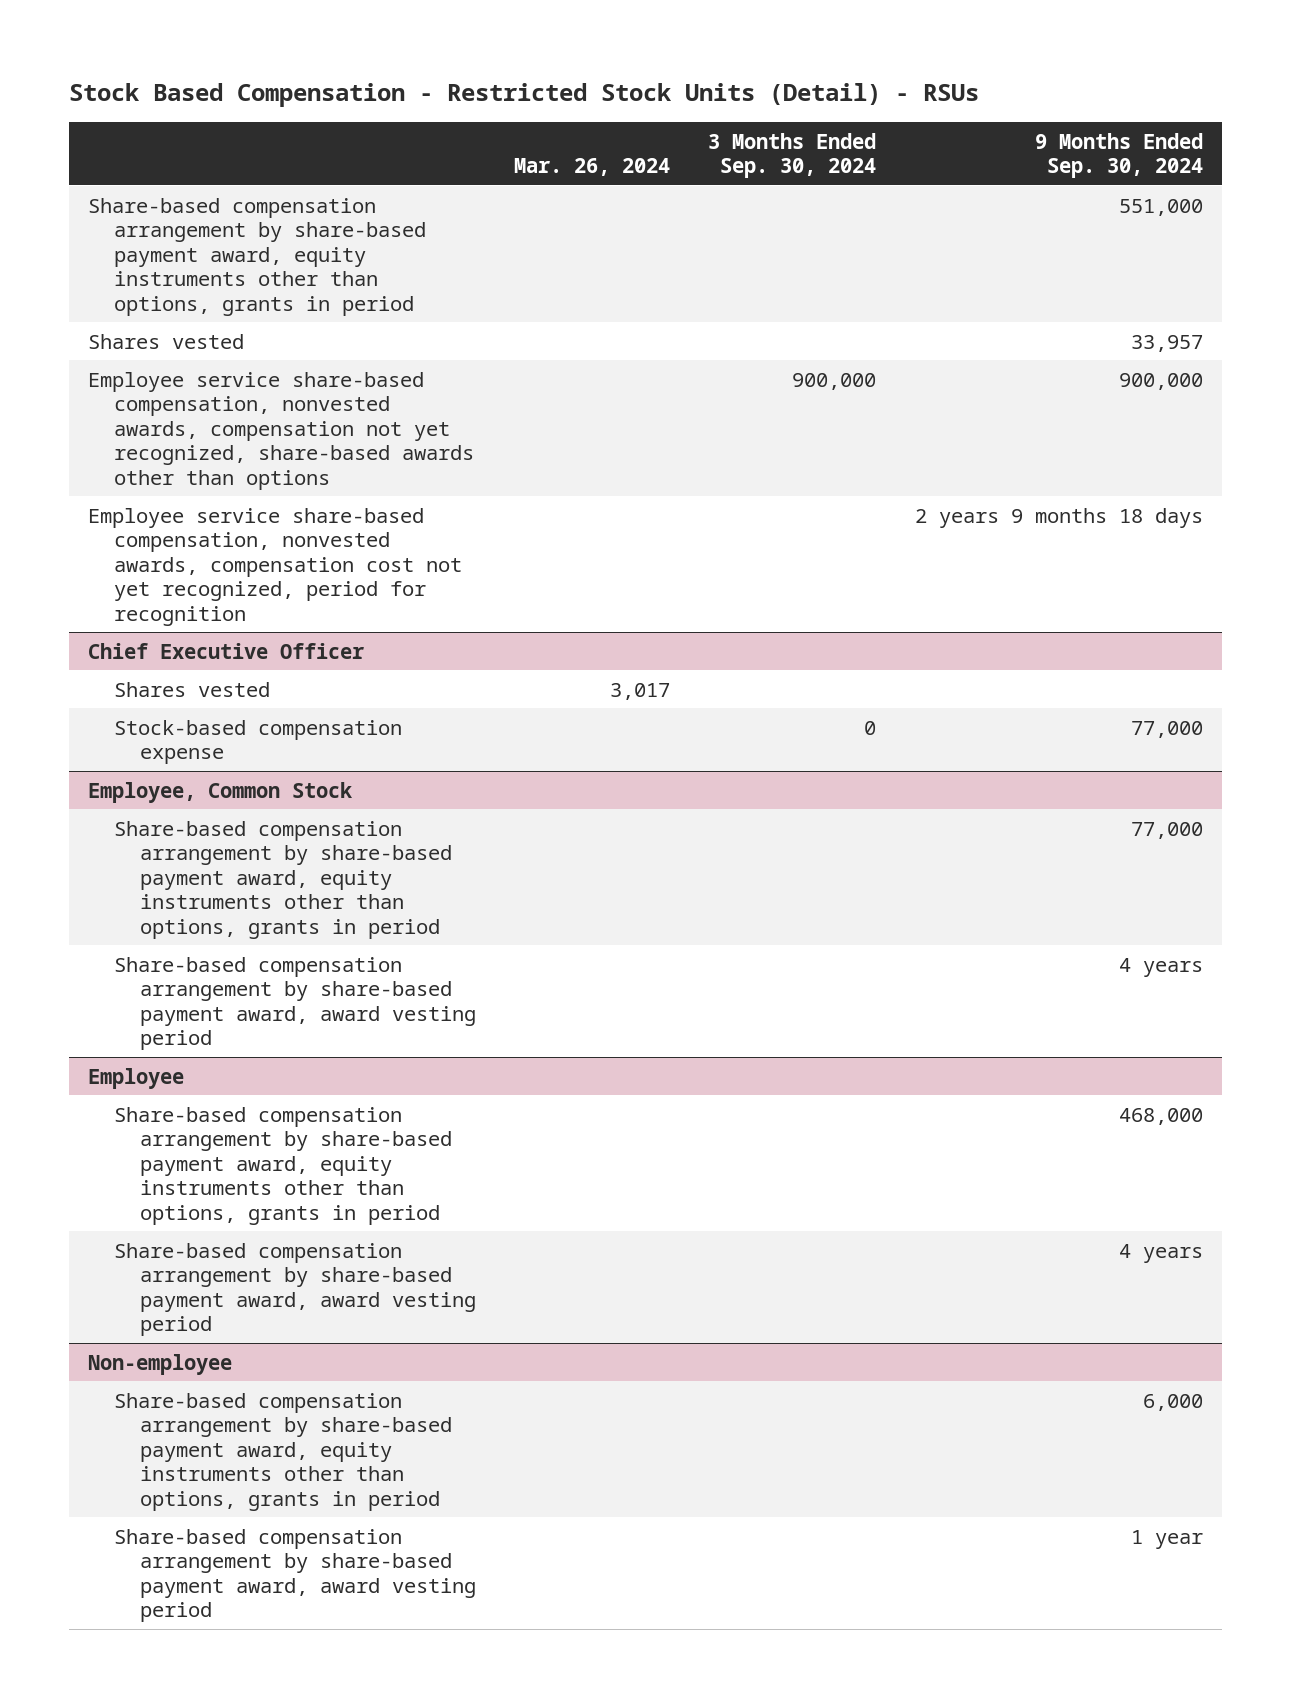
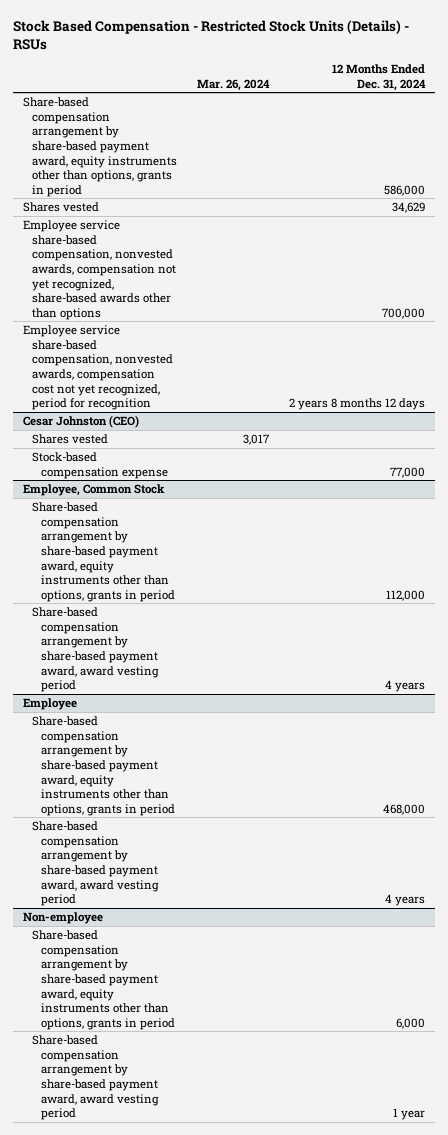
[69,83,980,108] Stock Based Compensation - Restricted Stock Units (Detail) - RSUs -> [12,19,409,50] Stock Based Compensation - Restricted Stock Units (Details) - RSUs
[708,132,877,179] 3 Months Ended Sep. 30, 2024 -> none
[1034,132,1203,179] 9 Months Ended Sep. 30, 2024 -> none
none -> [331,64,426,91] 12 Months Ended Dec. 31, 2024
[88,642,365,659] Chief Executive Officer -> [22,414,139,428] Cesar Johnston (CEO)

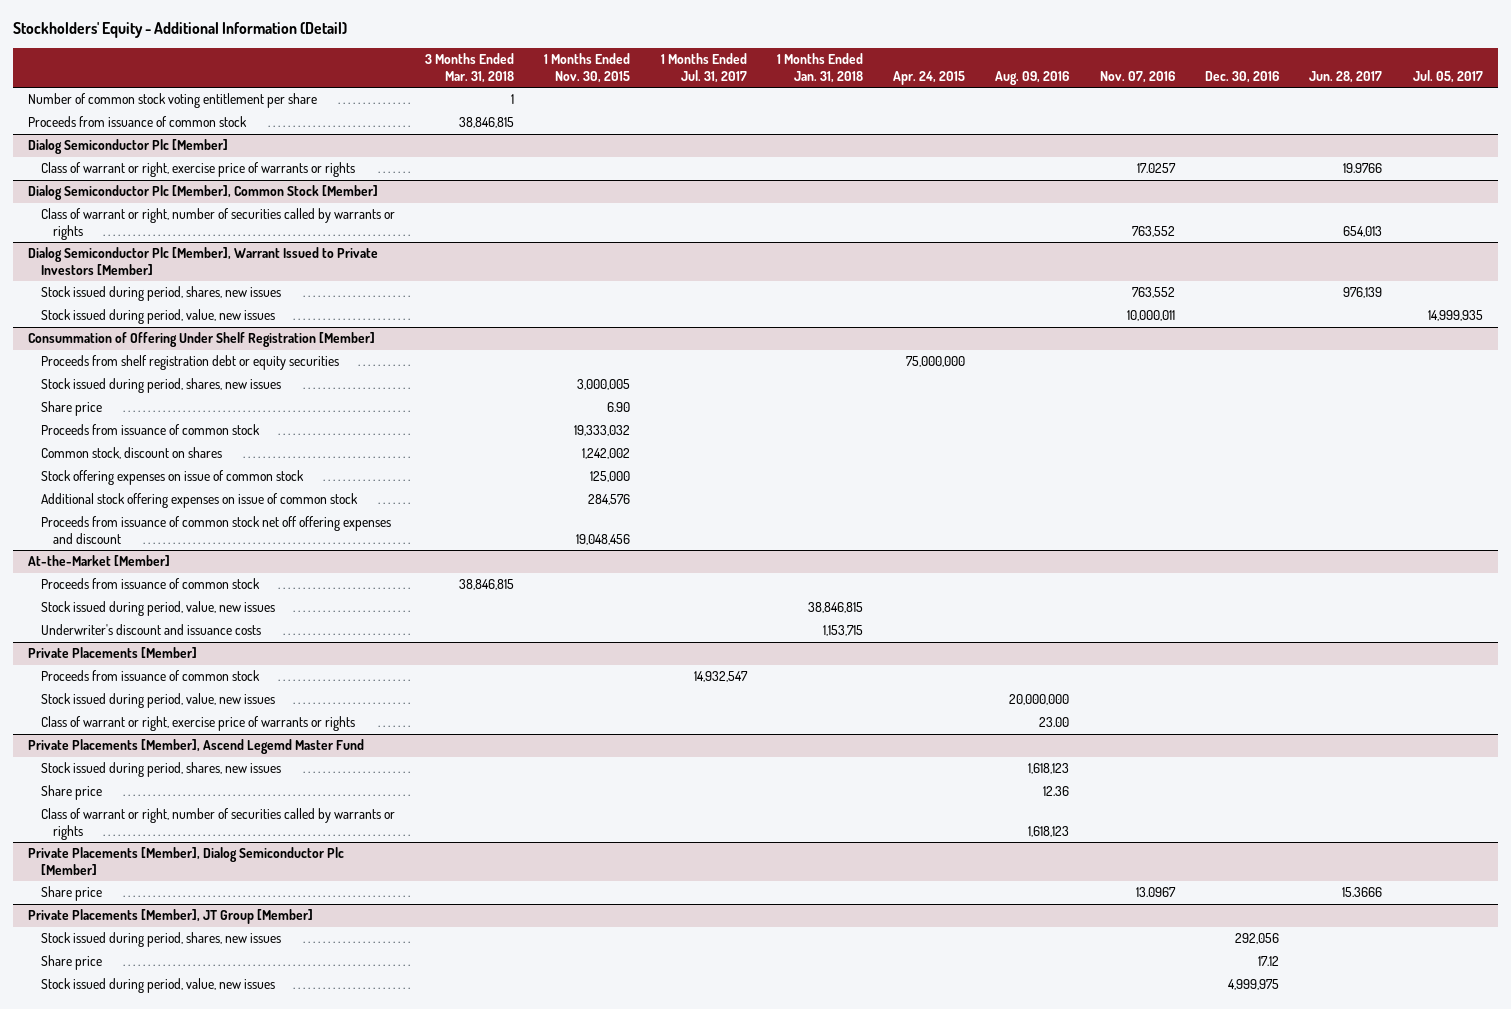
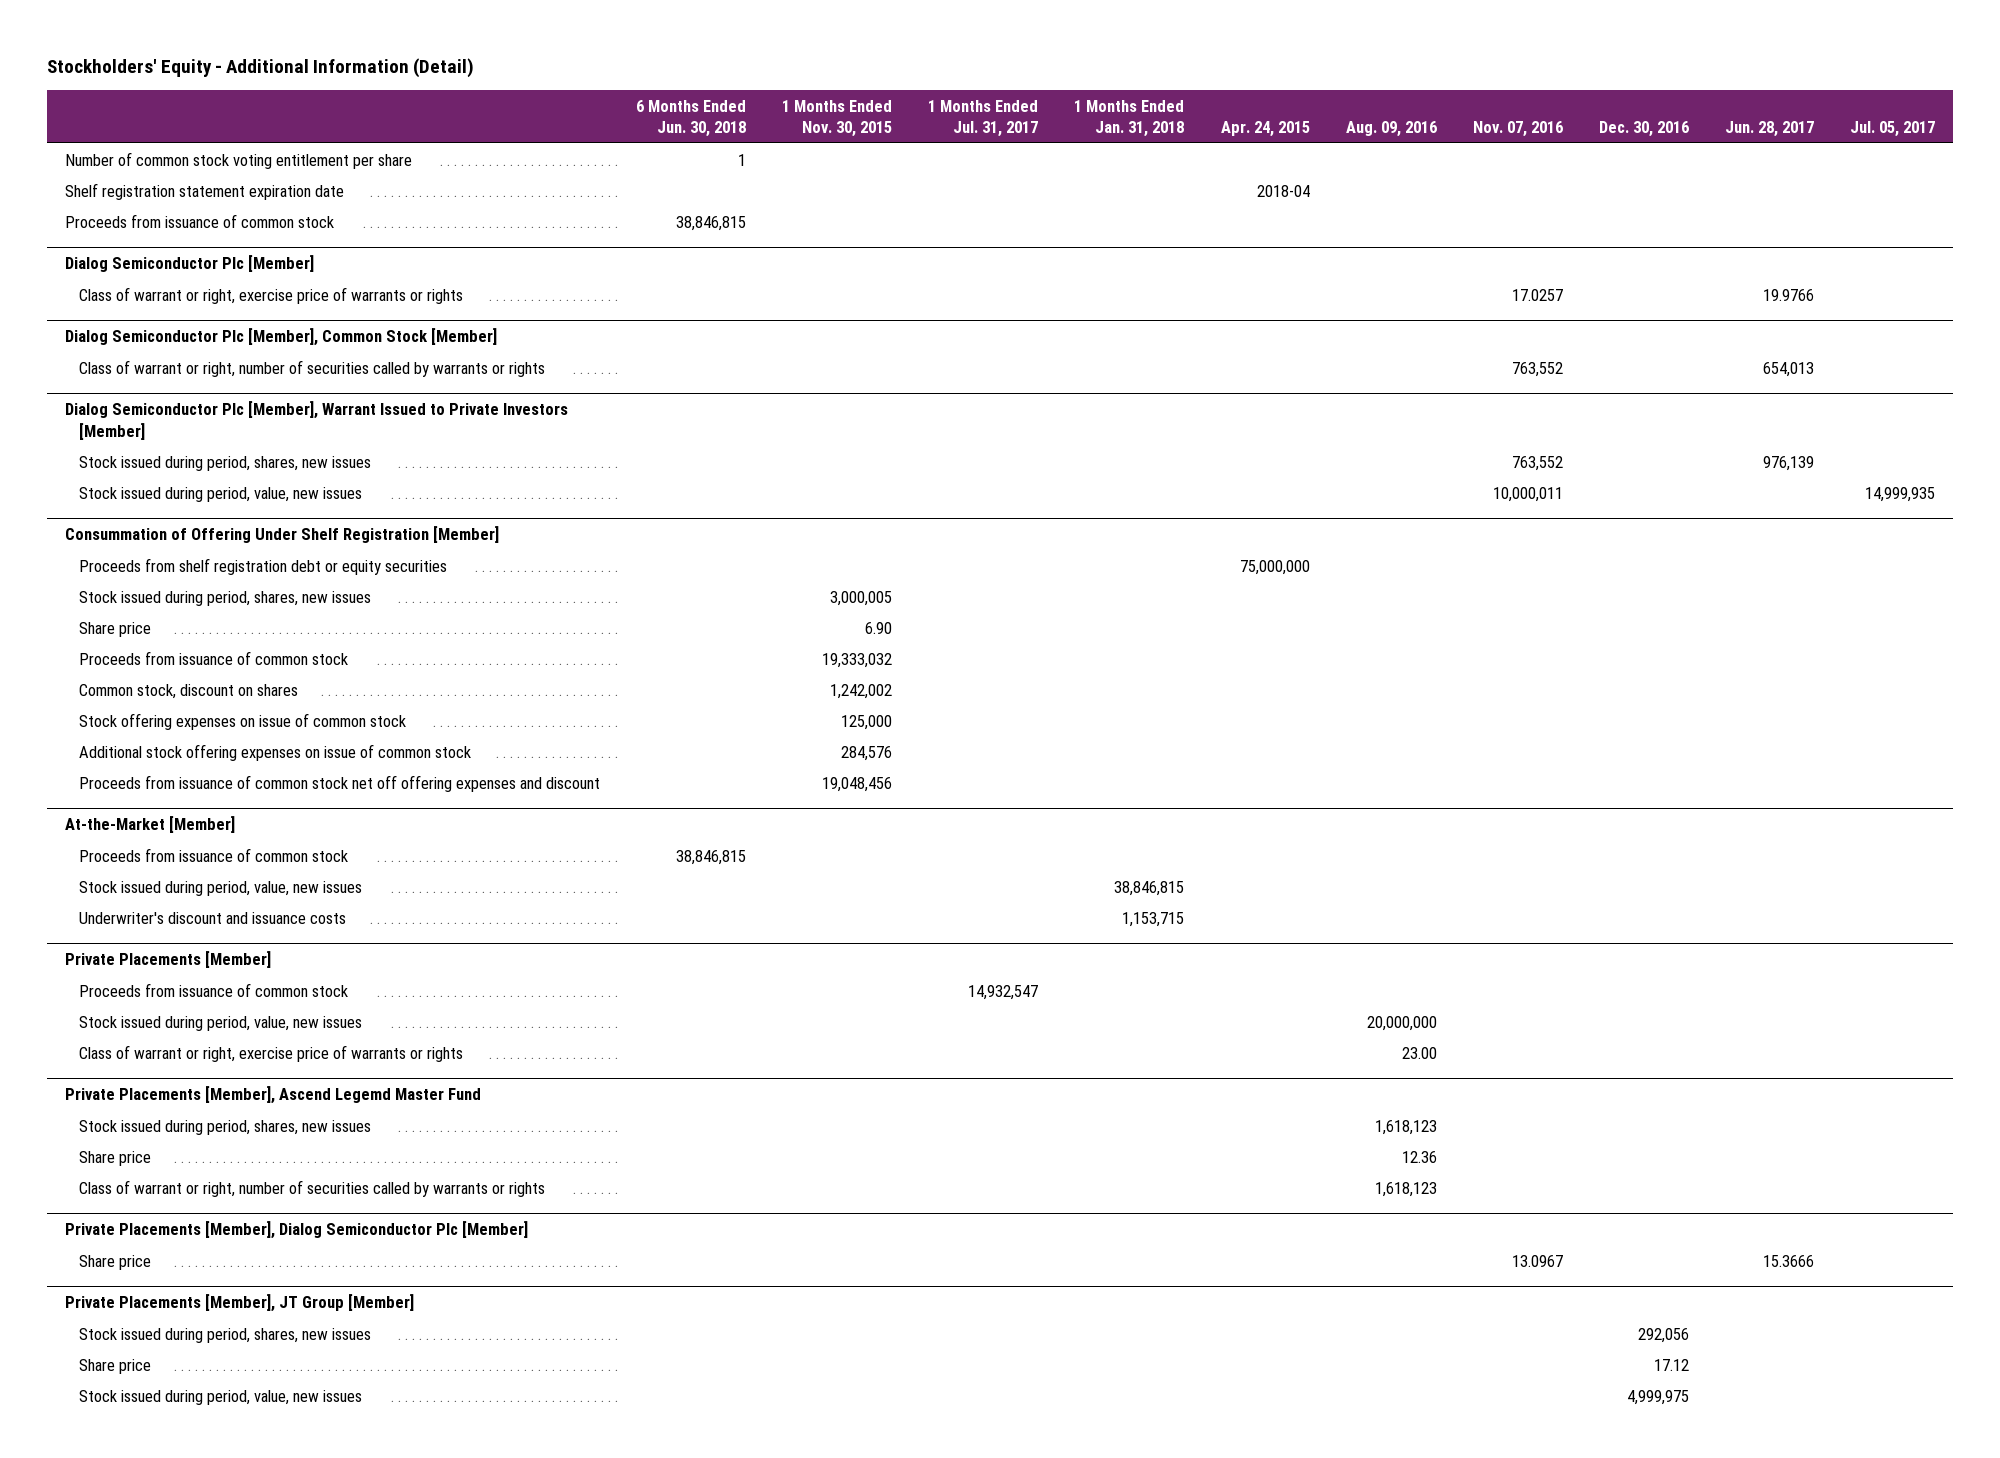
[424,53,514,83] 3 Months Ended Mar. 31, 2018 -> none
none -> [636,99,747,138] 6 Months Ended Jun. 30, 2018
none -> [65,182,345,200] Shelf registration statement expiration date

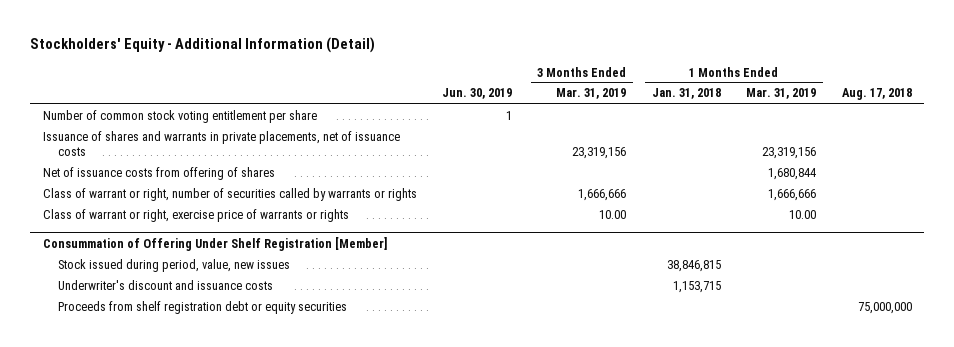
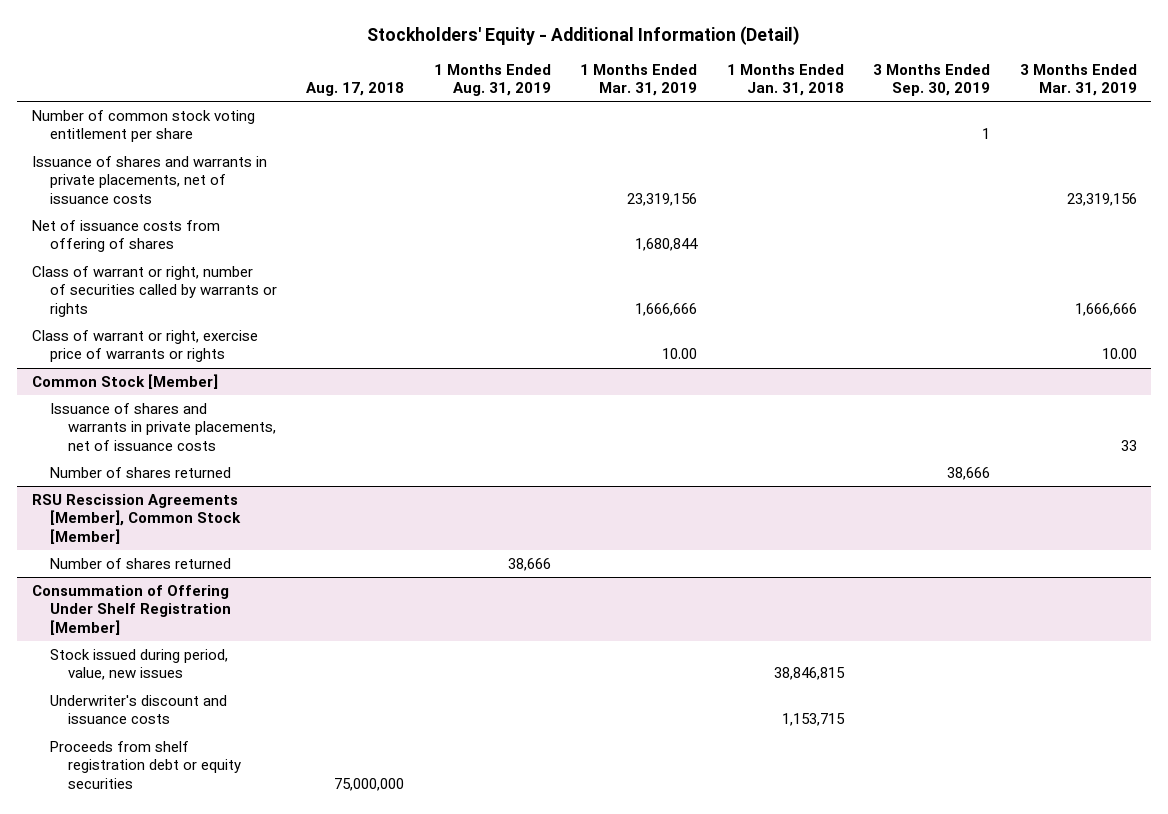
[441,88,512,100] Jun. 30, 2019 -> none
none -> [433,63,551,97] 1 Months Ended Aug. 31, 2019
none -> [873,63,991,97] 3 Months Ended Sep. 30, 2019
none -> [31,373,218,389] Common Stock [Member]
none -> [49,402,277,451] Issuance of shares and warrants in private placements, net of issuance costs
none -> [49,466,231,478] Number of shares returned
none -> [31,493,241,544] RSU Rescission Agreements [Member], Common Stock [Member]
none -> [49,557,231,569] Number of shares returned

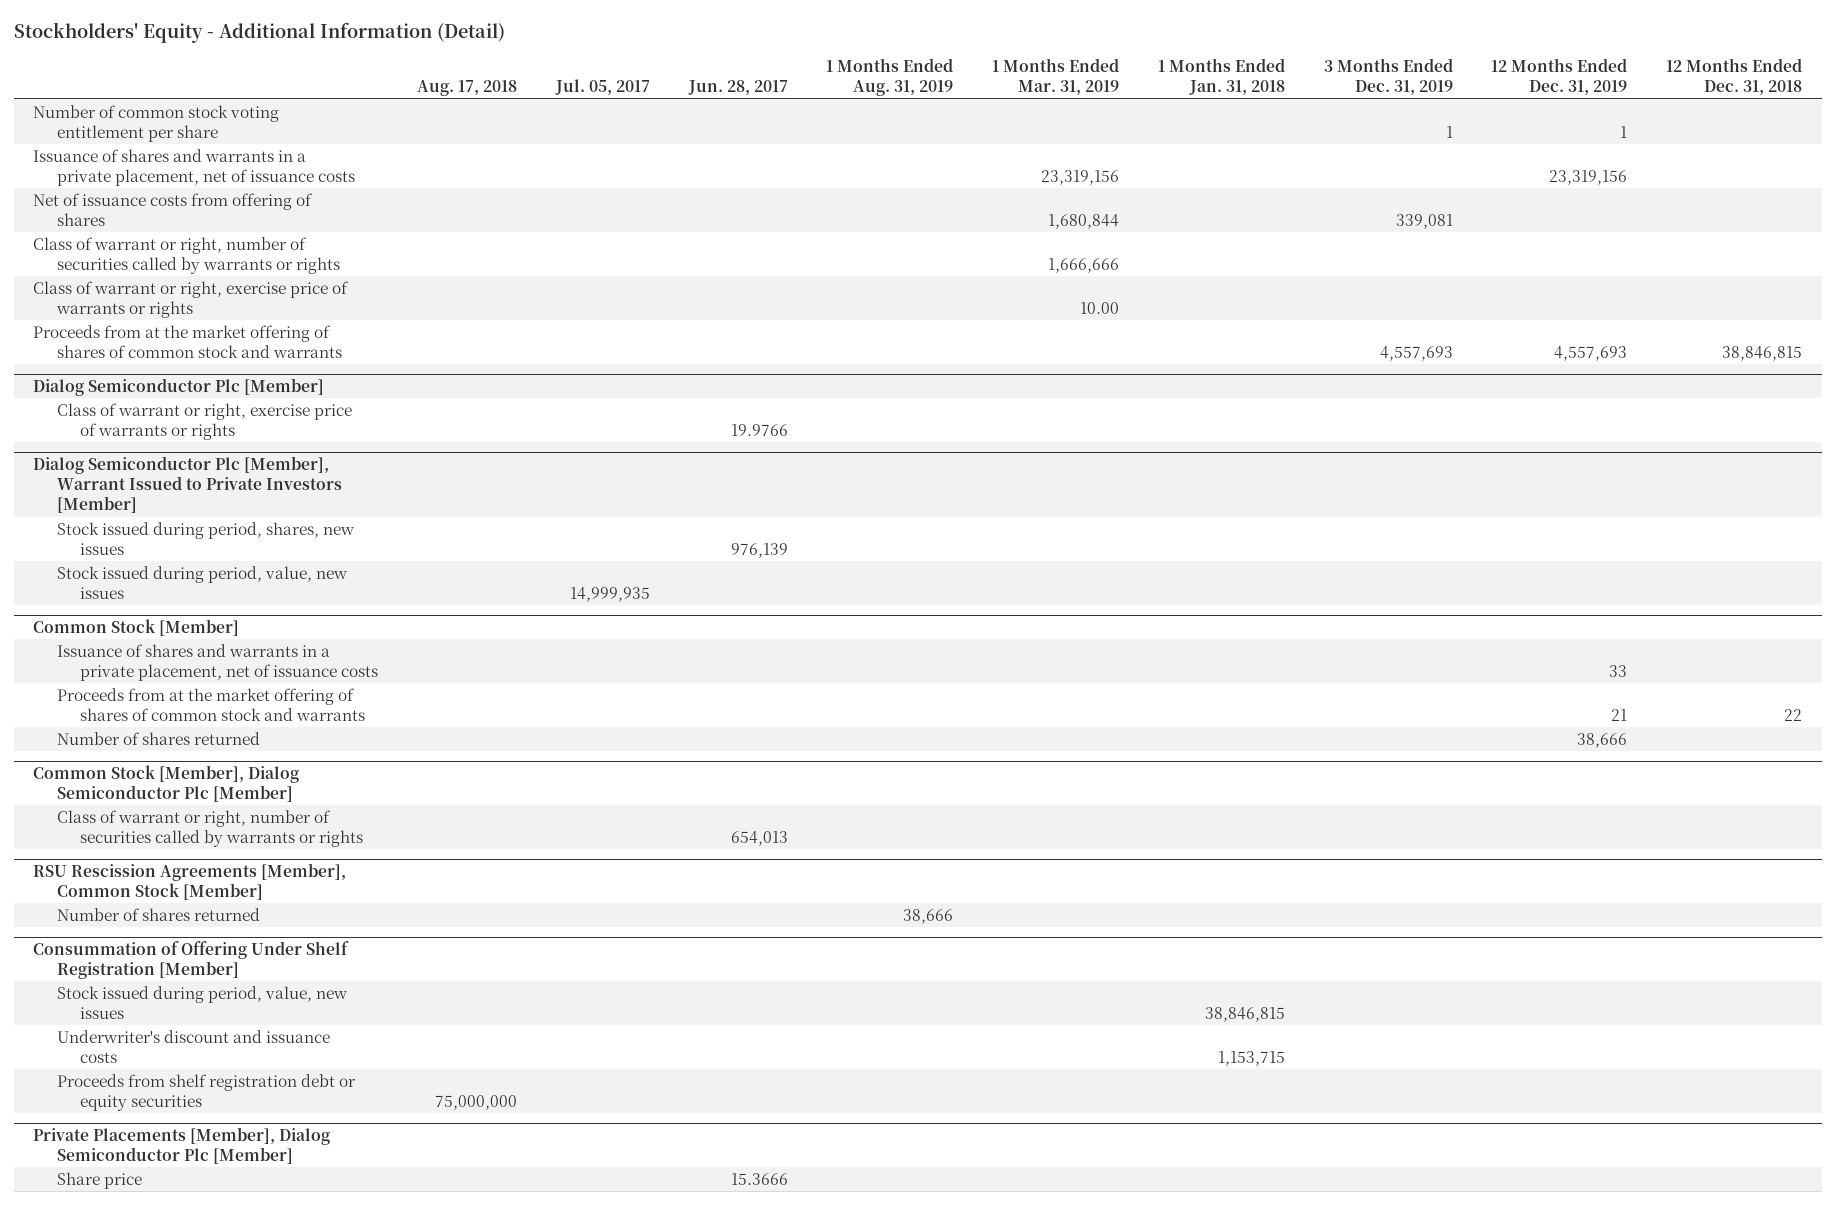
[873,63,991,97] 3 Months Ended Sep. 30, 2019 -> none
[1019,63,1137,97] 3 Months Ended Mar. 31, 2019 -> none
none -> [554,79,650,96] Jul. 05, 2017
none -> [687,80,788,96] Jun. 28, 2017
none -> [1323,58,1453,96] 3 Months Ended Dec. 31, 2019
none -> [1491,58,1628,96] 12 Months Ended Dec. 31, 2019
none -> [1666,58,1803,96] 12 Months Ended Dec. 31, 2018
[31,155,267,204] Issuance of shares and warrants in private placements, net of issuance costs -> [33,148,355,186] Issuance of shares and warrants in a private placement, net of issuance costs
none -> [33,324,342,358] Proceeds from at the market offering of shares of common stock and warrants
none -> [33,377,325,396] Dialog Semiconductor Plc [Member]
none -> [56,402,352,440] Class of warrant or right, exercise price of warrants or rights
none -> [33,455,342,514] Dialog Semiconductor Plc [Member], Warrant Issued to Private Investors [Member]
none -> [56,521,354,555] Stock issued during period, shares, new issues
none -> [56,565,347,599] Stock issued during period, value, new issues
[49,402,277,451] Issuance of shares and warrants in private placements, net of issuance costs -> [56,643,379,681] Issuance of shares and warrants in a private placement, net of issuance costs
none -> [56,687,366,721] Proceeds from at the market offering of shares of common stock and warrants
none -> [33,764,300,803] Common Stock [Member], Dialog Semiconductor Plc [Member]
none -> [56,809,364,847] Class of warrant or right, number of securities called by warrants or rights
none -> [33,1126,331,1165] Private Placements [Member], Dialog Semiconductor Plc [Member]
none -> [56,1171,142,1189] Share price

